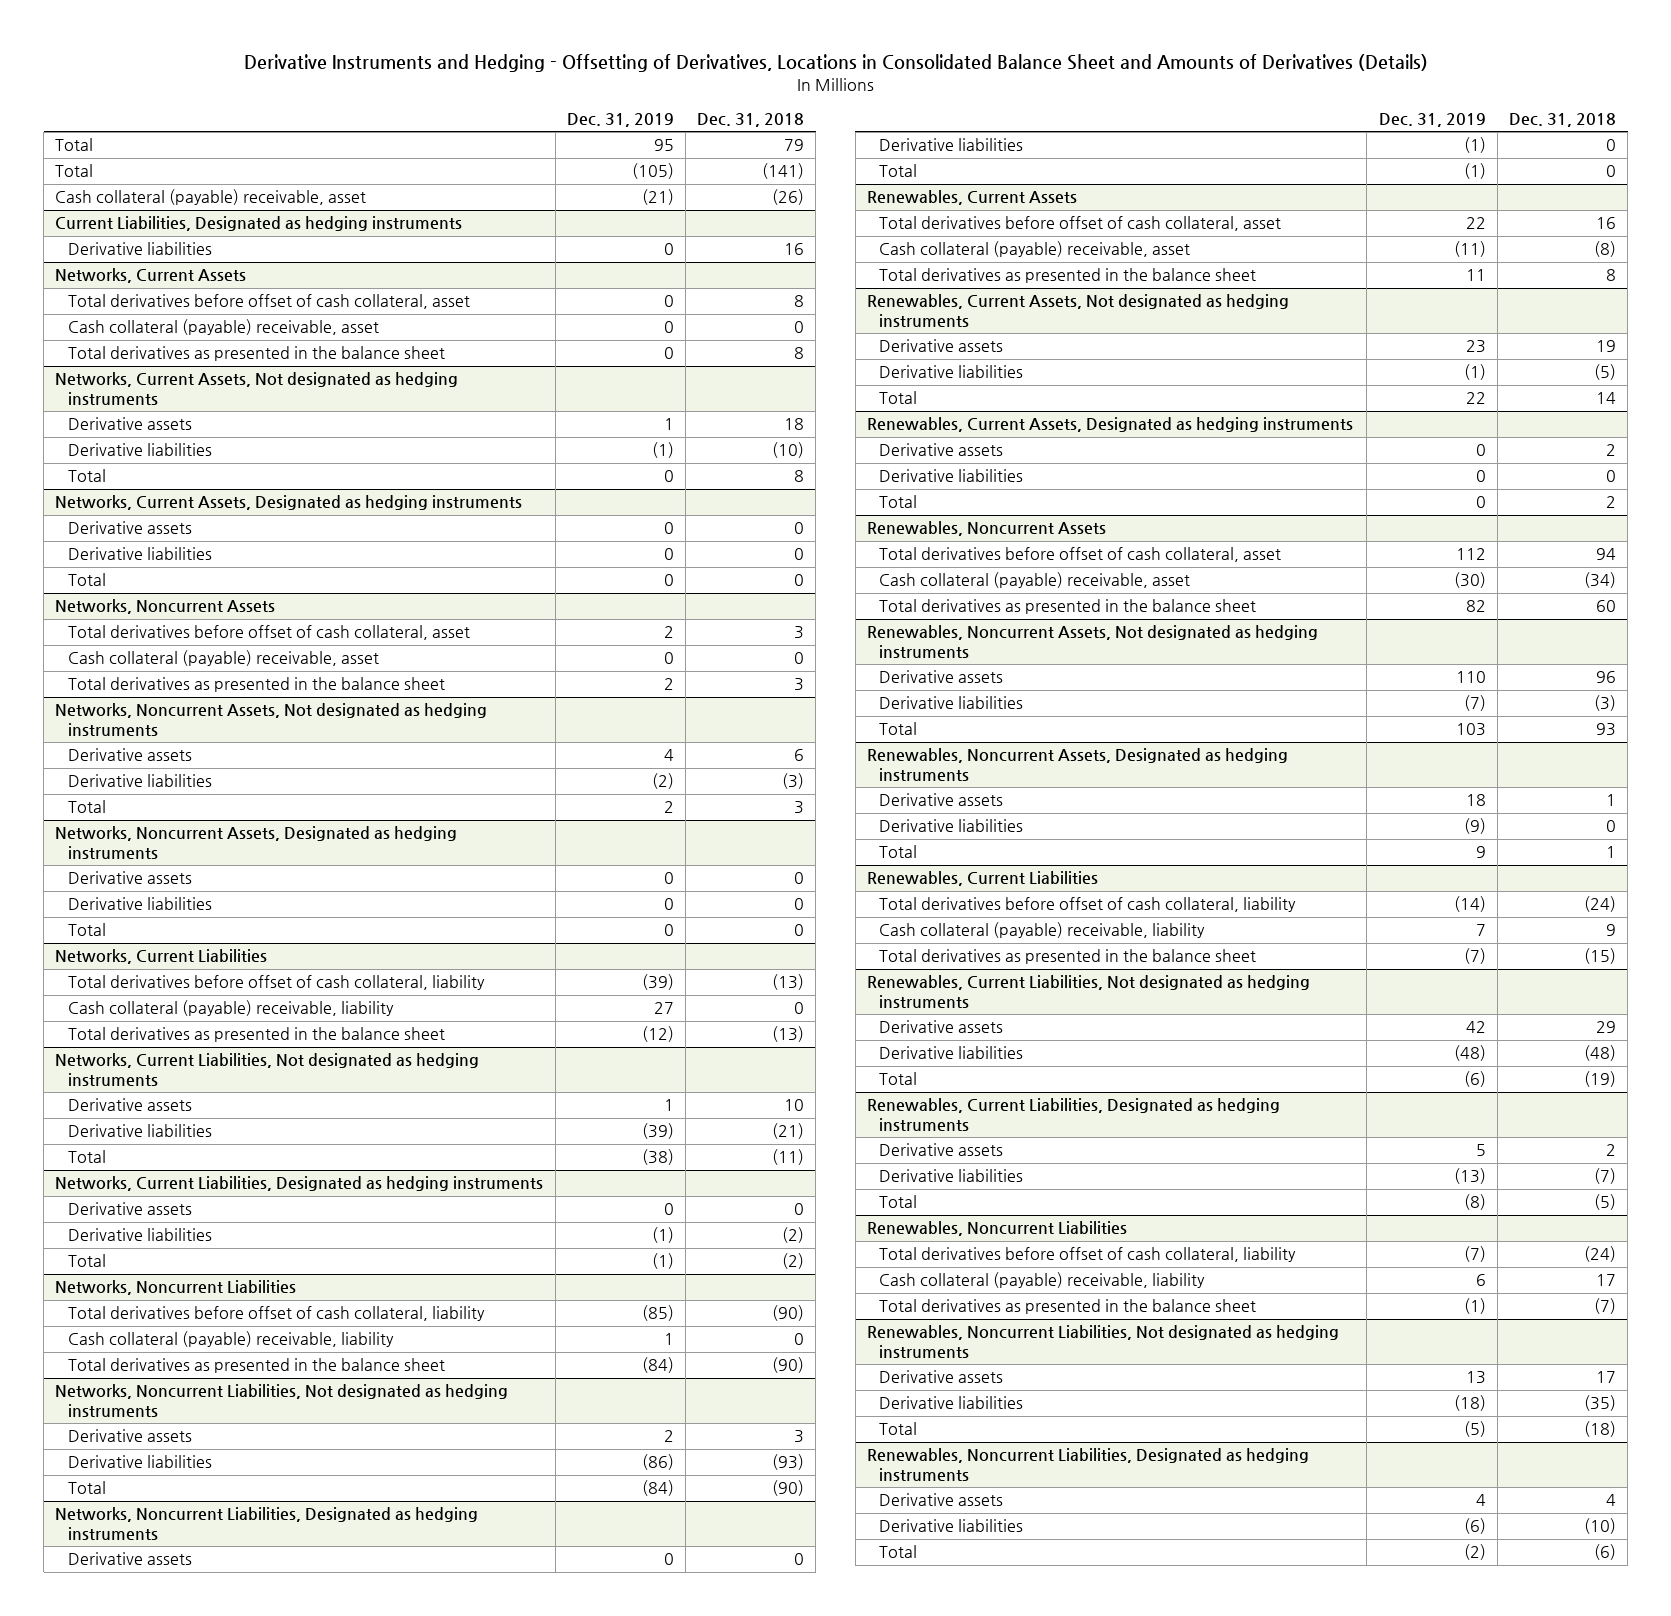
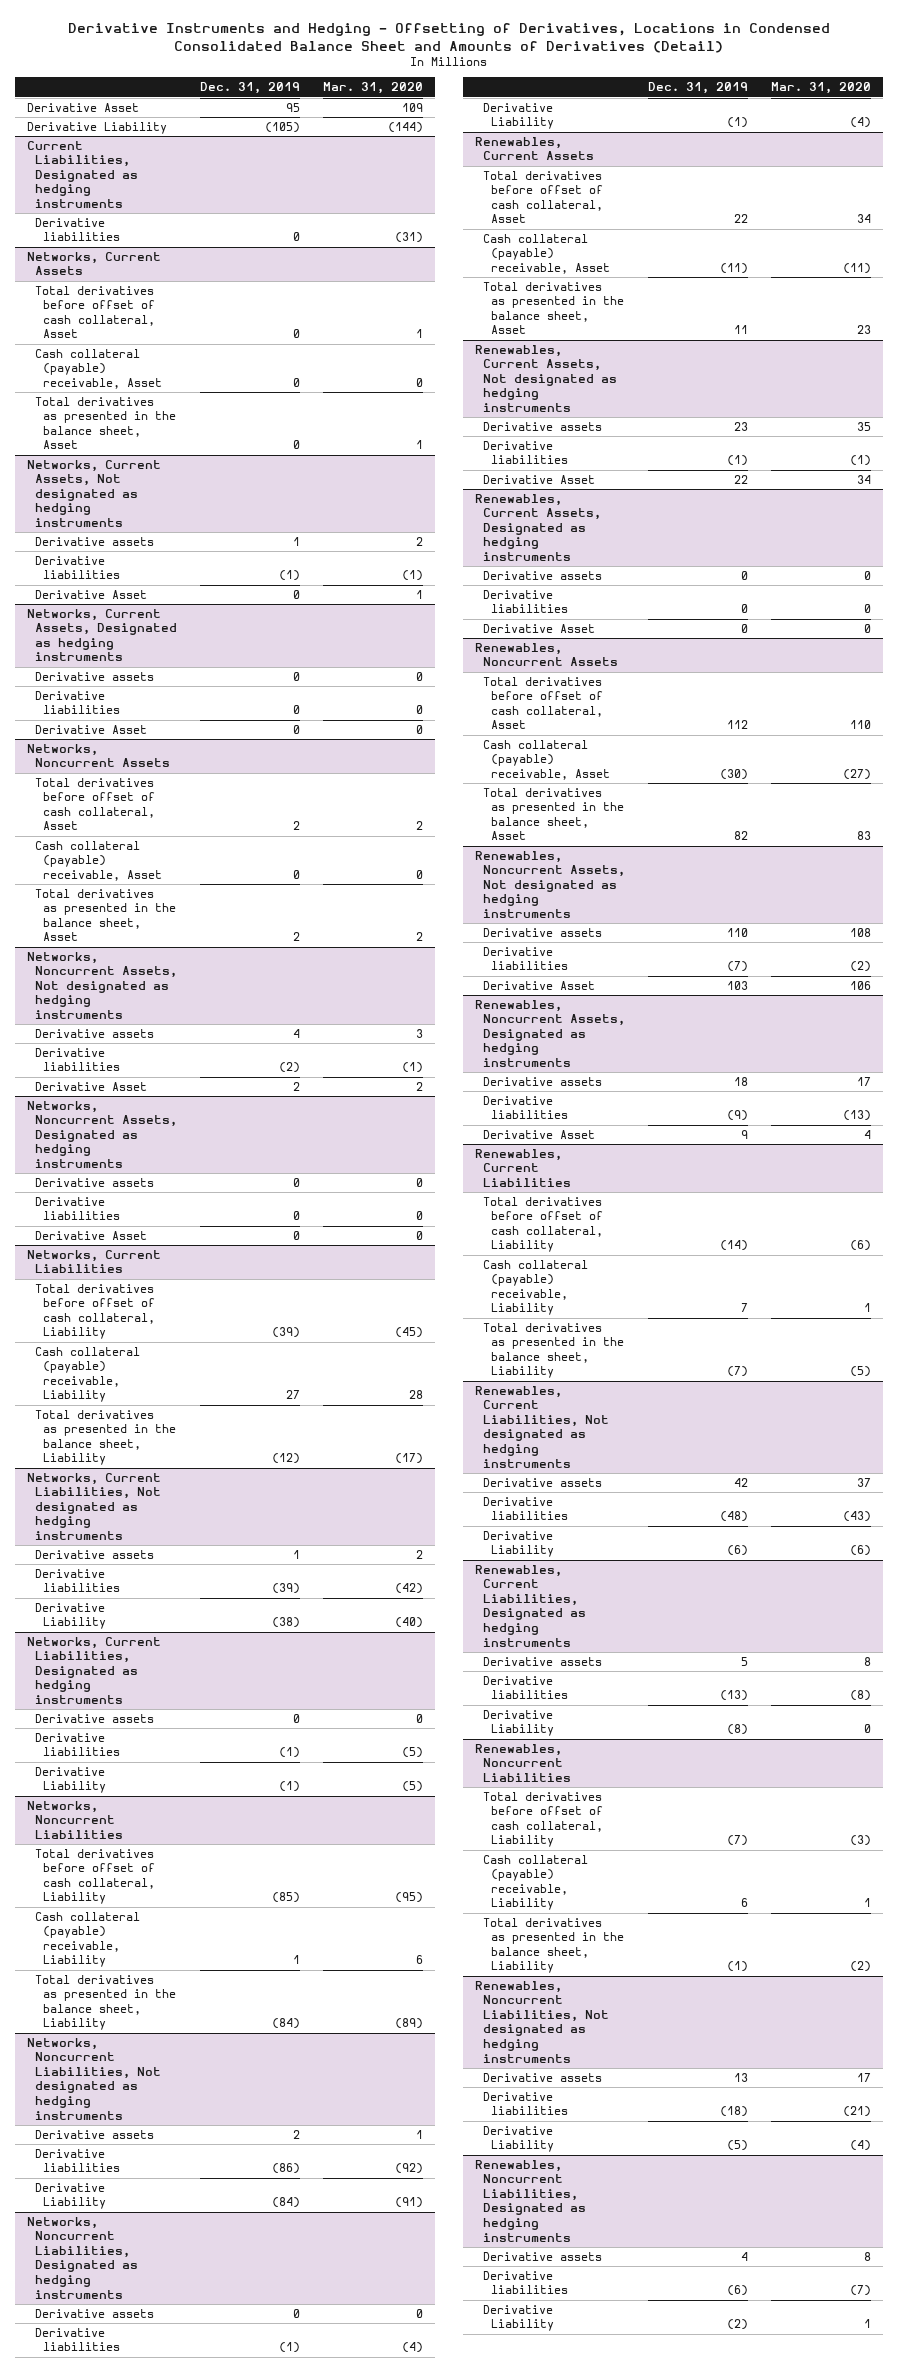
[243,54,1428,73] Derivative Instruments and Hedging - Offsetting of Derivatives, Locations in Consolidated Balance Sheet and Amounts of Derivatives (Details) -> [67,22,830,53] Derivative Instruments and Hedging - Offsetting of Derivatives, Locations in Condensed Consolidated Balance Sheet and Amounts of Derivatives (Detail)
[697,112,805,127] Dec. 31, 2018 -> none
none -> [322,82,423,95] Mar. 31, 2020
[55,189,367,206] Cash collateral (payable) receivable, asset -> none
[55,138,94,152] Total -> [26,102,139,112] Derivative Asset
[55,164,94,178] Total -> [26,121,167,134] Derivative Liability
[67,294,470,310] Total derivatives before offset of cash collateral, asset -> [34,285,155,339] Total derivatives before offset of cash collateral, Asset
[67,319,379,336] Cash collateral (payable) receivable, asset -> [34,348,162,389] Cash collateral (payable) receivable, Asset
[67,346,445,362] Total derivatives as presented in the balance sheet -> [34,396,176,450] Total derivatives as presented in the balance sheet, Asset
[67,469,106,483] Total -> [34,589,147,599] Derivative Asset
[67,573,106,587] Total -> [34,724,147,734] Derivative Asset
[67,625,470,641] Total derivatives before offset of cash collateral, asset -> [34,777,155,831] Total derivatives before offset of cash collateral, Asset
[67,650,379,667] Cash collateral (payable) receivable, asset -> [34,840,162,881] Cash collateral (payable) receivable, Asset
[67,677,445,693] Total derivatives as presented in the balance sheet -> [34,888,176,942] Total derivatives as presented in the balance sheet, Asset
[67,800,106,814] Total -> [34,1081,147,1091] Derivative Asset
[67,923,106,937] Total -> [34,1230,147,1240] Derivative Asset
[67,975,485,991] Total derivatives before offset of cash collateral, liability -> [34,1283,155,1340] Total derivatives before offset of cash collateral, Liability
[67,1000,394,1017] Cash collateral (payable) receivable, liability -> [34,1346,140,1403] Cash collateral (payable) receivable, Liability
[67,1027,445,1043] Total derivatives as presented in the balance sheet -> [34,1409,176,1466] Total derivatives as presented in the balance sheet, Liability
[67,1150,106,1164] Total -> [34,1602,106,1630] Derivative Liability
[67,1254,106,1268] Total -> [34,1766,106,1794] Derivative Liability
[67,1306,485,1322] Total derivatives before offset of cash collateral, liability -> [34,1848,155,1905] Total derivatives before offset of cash collateral, Liability
[67,1331,394,1348] Cash collateral (payable) receivable, liability -> [34,1911,140,1968] Cash collateral (payable) receivable, Liability
[67,1358,445,1374] Total derivatives as presented in the balance sheet -> [34,1974,176,2031] Total derivatives as presented in the balance sheet, Liability
[67,1481,106,1495] Total -> [34,2182,106,2210] Derivative Liability
[879,164,918,178] Total -> [482,102,554,130] Derivative Liability
[879,216,1282,232] Total derivatives before offset of cash collateral, asset -> [482,170,603,224] Total derivatives before offset of cash collateral, Asset
[879,241,1191,258] Cash collateral (payable) receivable, asset -> [482,233,610,274] Cash collateral (payable) receivable, Asset
[879,268,1257,284] Total derivatives as presented in the balance sheet -> [482,281,624,335] Total derivatives as presented in the balance sheet, Asset
[879,391,918,405] Total -> [482,474,595,484] Derivative Asset
[879,495,918,509] Total -> [482,623,595,633] Derivative Asset
[879,547,1282,563] Total derivatives before offset of cash collateral, asset -> [482,676,603,730] Total derivatives before offset of cash collateral, Asset
[879,572,1191,589] Cash collateral (payable) receivable, asset -> [482,739,610,780] Cash collateral (payable) receivable, Asset
[879,599,1257,615] Total derivatives as presented in the balance sheet -> [482,787,624,841] Total derivatives as presented in the balance sheet, Asset
[879,722,918,736] Total -> [482,980,595,990] Derivative Asset
[879,845,918,859] Total -> [482,1129,595,1139] Derivative Asset
[879,897,1297,913] Total derivatives before offset of cash collateral, liability -> [482,1196,603,1253] Total derivatives before offset of cash collateral, Liability
[879,922,1206,939] Cash collateral (payable) receivable, liability -> [482,1259,588,1316] Cash collateral (payable) receivable, Liability
[879,949,1257,965] Total derivatives as presented in the balance sheet -> [482,1322,624,1379] Total derivatives as presented in the balance sheet, Liability
[879,1072,918,1086] Total -> [482,1530,554,1558] Derivative Liability
[879,1195,918,1209] Total -> [482,1709,554,1737] Derivative Liability
[879,1247,1297,1263] Total derivatives before offset of cash collateral, liability -> [482,1791,603,1848] Total derivatives before offset of cash collateral, Liability
[879,1272,1206,1289] Cash collateral (payable) receivable, liability -> [482,1854,588,1911] Cash collateral (payable) receivable, Liability
[879,1299,1257,1315] Total derivatives as presented in the balance sheet -> [482,1917,624,1974] Total derivatives as presented in the balance sheet, Liability
[879,1422,918,1436] Total -> [482,2125,554,2153] Derivative Liability
[879,1545,918,1559] Total -> [482,2304,554,2332] Derivative Liability

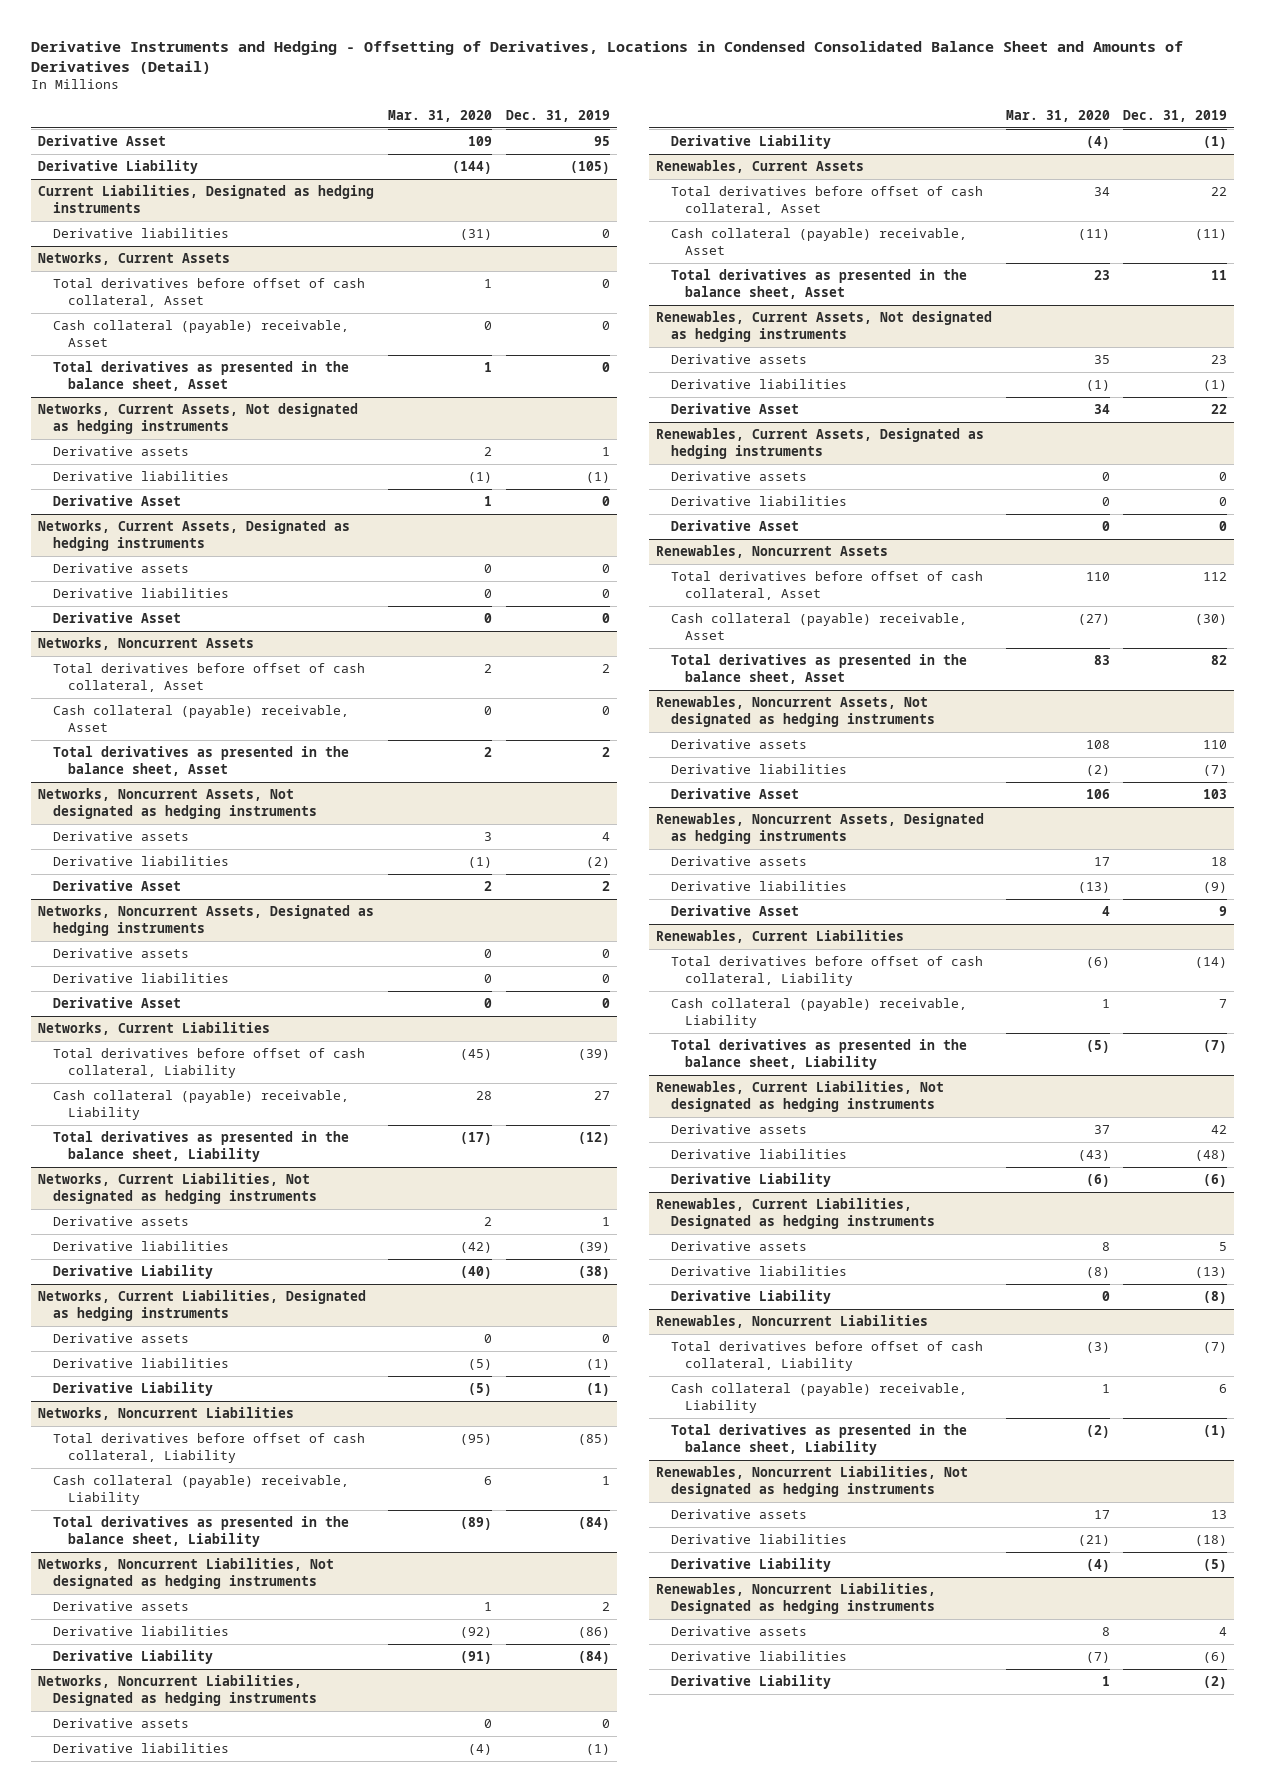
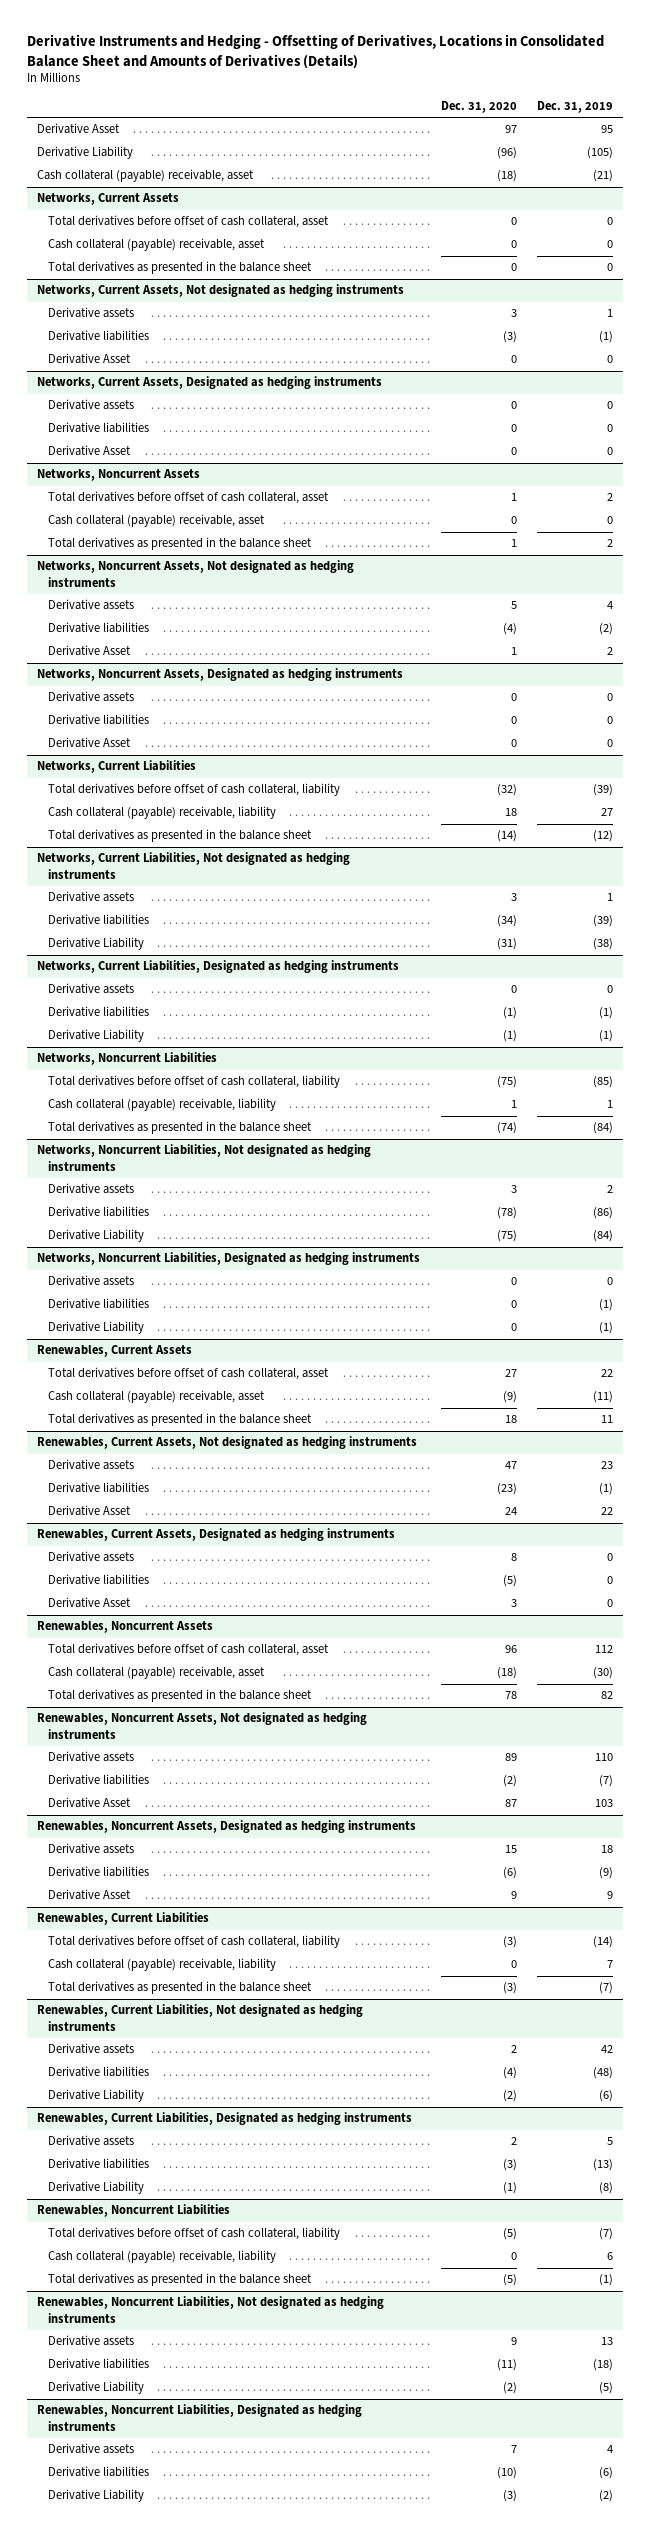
[31,40,1184,74] Derivative Instruments and Hedging - Offsetting of Derivatives, Locations in Condensed Consolidated Balance Sheet and Amounts of Derivatives (Detail) -> [27,34,605,69] Derivative Instruments and Hedging - Offsetting of Derivatives, Locations in Consolidated Balance Sheet and Amounts of Derivatives (Details)
[388,109,493,122] Mar. 31, 2020 -> none
none -> [440,101,517,114] Dec. 31, 2020
[38,185,375,213] Current Liabilities, Designated as hedging instruments -> none
[52,228,229,239] Derivative liabilities -> none
none -> [37,169,255,183] Cash collateral (payable) receivable, asset
[52,278,365,307] Total derivatives before offset of cash collateral, Asset -> [47,215,329,229] Total derivatives before offset of cash collateral, asset
[52,320,349,347] Cash collateral (payable) receivable, Asset -> [47,238,265,252] Cash collateral (payable) receivable, asset
[52,361,349,391] Total derivatives as presented in the balance sheet, Asset -> [47,261,312,275] Total derivatives as presented in the balance sheet
[52,663,365,692] Total derivatives before offset of cash collateral, Asset -> [47,491,329,505] Total derivatives before offset of cash collateral, asset
[52,705,349,732] Cash collateral (payable) receivable, Asset -> [47,514,265,528] Cash collateral (payable) receivable, asset
[52,746,349,776] Total derivatives as presented in the balance sheet, Asset -> [47,537,312,551] Total derivatives as presented in the balance sheet
[52,1048,365,1078] Total derivatives before offset of cash collateral, Liability -> [47,783,340,797] Total derivatives before offset of cash collateral, liability
[52,1090,349,1120] Cash collateral (payable) receivable, Liability -> [47,806,276,820] Cash collateral (payable) receivable, liability
[52,1131,349,1162] Total derivatives as presented in the balance sheet, Liability -> [47,829,312,843] Total derivatives as presented in the balance sheet
[52,1433,365,1463] Total derivatives before offset of cash collateral, Liability -> [47,1075,340,1089] Total derivatives before offset of cash collateral, liability
[52,1475,349,1505] Cash collateral (payable) receivable, Liability -> [47,1098,276,1112] Cash collateral (payable) receivable, liability
[52,1516,349,1547] Total derivatives as presented in the balance sheet, Liability -> [47,1121,312,1135] Total derivatives as presented in the balance sheet
[670,186,983,215] Total derivatives before offset of cash collateral, Asset -> [47,1367,329,1381] Total derivatives before offset of cash collateral, asset
[670,228,967,255] Cash collateral (payable) receivable, Asset -> [47,1390,265,1404] Cash collateral (payable) receivable, asset
[670,269,967,299] Total derivatives as presented in the balance sheet, Asset -> [47,1413,312,1427] Total derivatives as presented in the balance sheet
[670,571,983,600] Total derivatives before offset of cash collateral, Asset -> [47,1643,329,1657] Total derivatives before offset of cash collateral, asset
[670,613,967,640] Cash collateral (payable) receivable, Asset -> [47,1666,265,1680] Cash collateral (payable) receivable, asset
[670,654,967,684] Total derivatives as presented in the balance sheet, Asset -> [47,1689,312,1703] Total derivatives as presented in the balance sheet
[670,956,983,986] Total derivatives before offset of cash collateral, Liability -> [47,1935,340,1949] Total derivatives before offset of cash collateral, liability
[670,998,967,1028] Cash collateral (payable) receivable, Liability -> [47,1958,276,1972] Cash collateral (payable) receivable, liability
[670,1039,967,1070] Total derivatives as presented in the balance sheet, Liability -> [47,1981,312,1995] Total derivatives as presented in the balance sheet
[670,1341,983,1371] Total derivatives before offset of cash collateral, Liability -> [47,2227,340,2241] Total derivatives before offset of cash collateral, liability
[670,1383,967,1413] Cash collateral (payable) receivable, Liability -> [47,2250,276,2264] Cash collateral (payable) receivable, liability
[670,1424,967,1455] Total derivatives as presented in the balance sheet, Liability -> [47,2273,312,2287] Total derivatives as presented in the balance sheet

